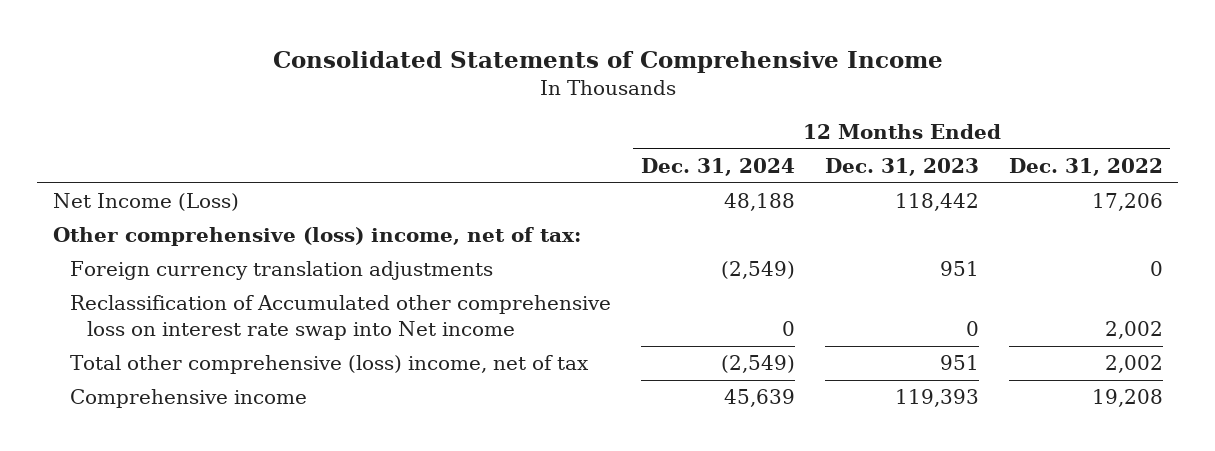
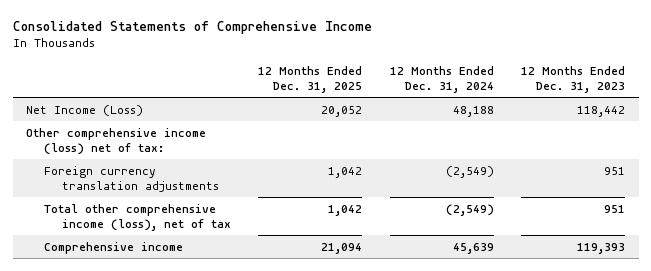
[1008,157,1163,176] Dec. 31, 2022 -> none
none -> [258,65,363,93] 12 Months Ended Dec. 31, 2025
[52,227,581,247] Other comprehensive (loss) income, net of tax: -> [26,127,207,155] Other comprehensive income (loss) net of tax:
[69,295,611,340] Reclassification of Accumulated other comprehensive loss on interest rate swap into Net income -> none
[69,355,589,375] Total other comprehensive (loss) income, net of tax -> [44,203,231,231] Total other comprehensive income (loss), net of tax

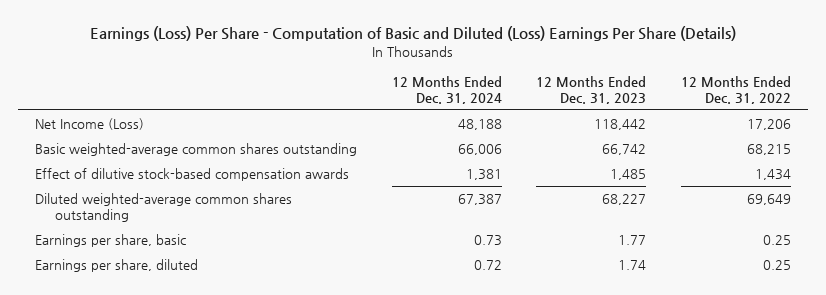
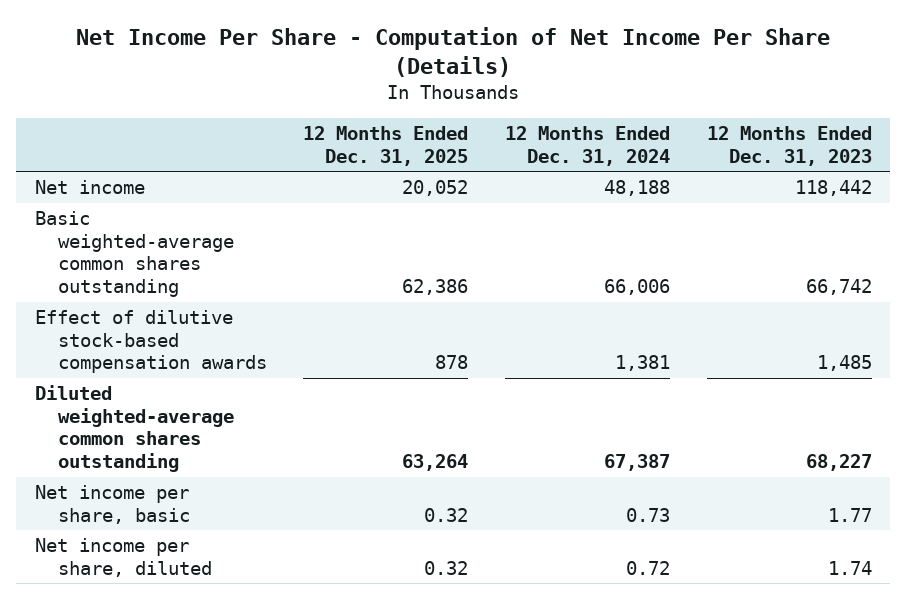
[90,26,737,42] Earnings (Loss) Per Share - Computation of Basic and Diluted (Loss) Earnings Per Share (Details) -> [76,27,831,78] Net Income Per Share - Computation of Net Income Per Share (Details)
[680,75,791,105] 12 Months Ended Dec. 31, 2022 -> none
none -> [303,125,469,166] 12 Months Ended Dec. 31, 2025
[35,118,145,131] Net Income (Loss) -> [34,180,145,195] Net income
[35,234,187,248] Earnings per share, basic -> [34,485,190,524] Net income per share, basic
[35,259,199,273] Earnings per share, diluted -> [34,538,212,577] Net income per share, diluted

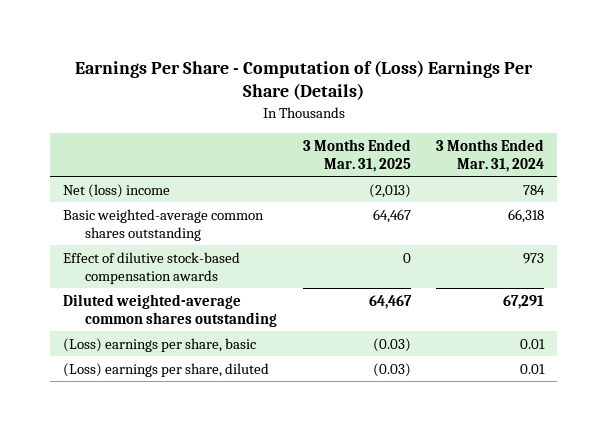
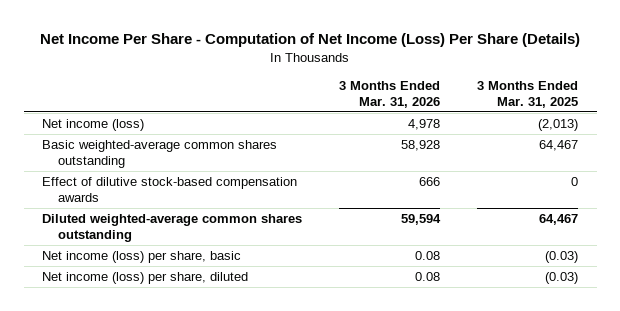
[74,59,533,101] Earnings Per Share - Computation of (Loss) Earnings Per Share (Details) -> [40,33,581,48] Net Income Per Share - Computation of Net Income (Loss) Per Share (Details)
[436,138,545,172] 3 Months Ended Mar. 31, 2024 -> none
none -> [339,80,441,109] 3 Months Ended Mar. 31, 2026
[62,183,170,198] Net (loss) income -> [42,118,145,131] Net income (loss)
[62,337,256,352] (Loss) earnings per share, basic -> [42,250,242,263] Net income (loss) per share, basic
[62,362,269,377] (Loss) earnings per share, diluted -> [42,271,249,284] Net income (loss) per share, diluted

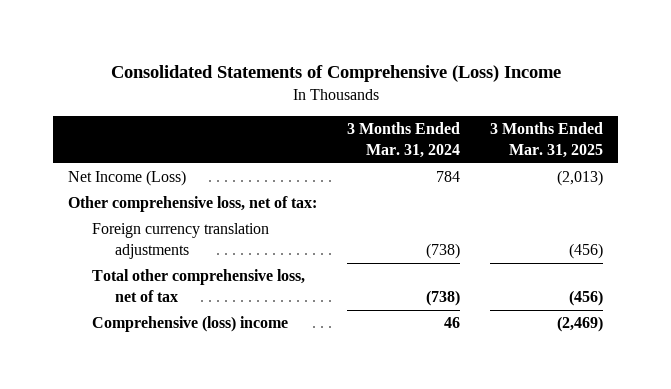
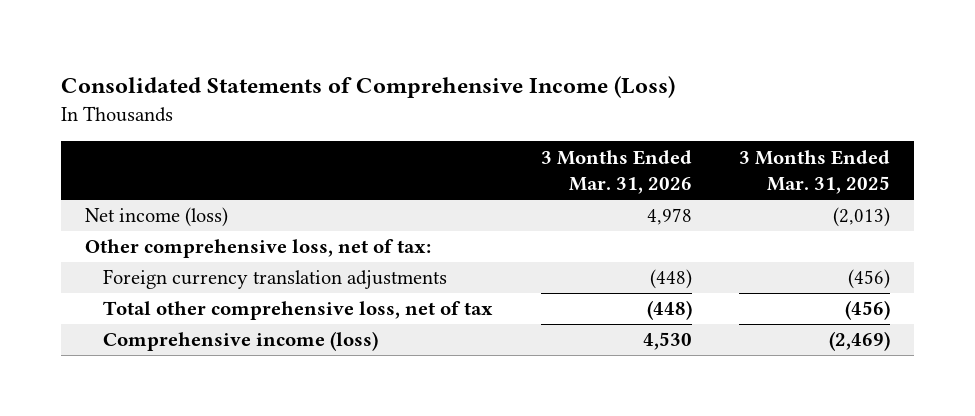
[110,65,561,83] Consolidated Statements of Comprehensive (Loss) Income -> [61,76,676,99] Consolidated Statements of Comprehensive Income (Loss)
[347,122,461,158] 3 Months Ended Mar. 31, 2024 -> none
none -> [540,149,692,195] 3 Months Ended Mar. 31, 2026
[68,170,187,187] Net Income (Loss) -> [85,207,229,228] Net income (loss)
[91,316,288,333] Comprehensive (loss) income -> [103,331,379,352] Comprehensive income (loss)

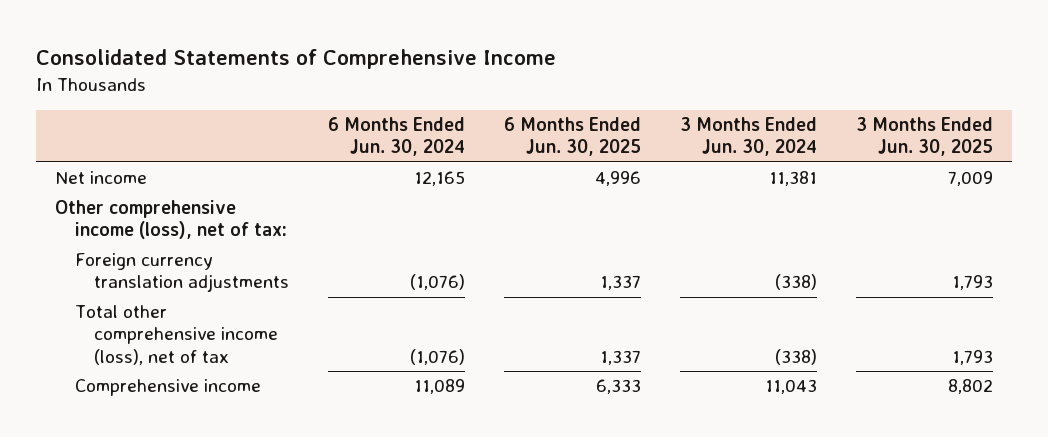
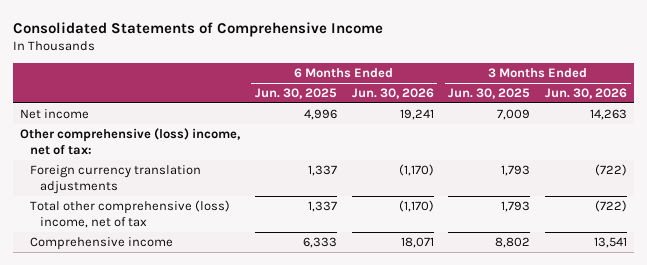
[328,117,466,157] 6 Months Ended Jun. 30, 2024 -> none
[679,117,817,157] 3 Months Ended Jun. 30, 2024 -> none
none -> [351,88,434,100] Jun. 30, 2026
none -> [544,88,627,100] Jun. 30, 2026
[55,200,287,240] Other comprehensive income (loss), net of tax: -> [20,127,241,156] Other comprehensive (loss) income, net of tax:
[74,305,279,365] Total other comprehensive income (loss), net of tax -> [30,199,231,229] Total other comprehensive (loss) income, net of tax

